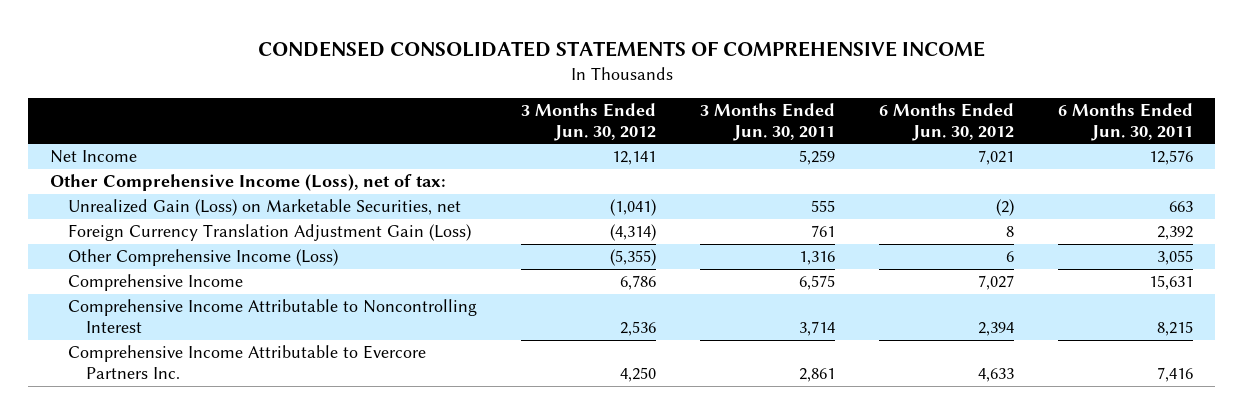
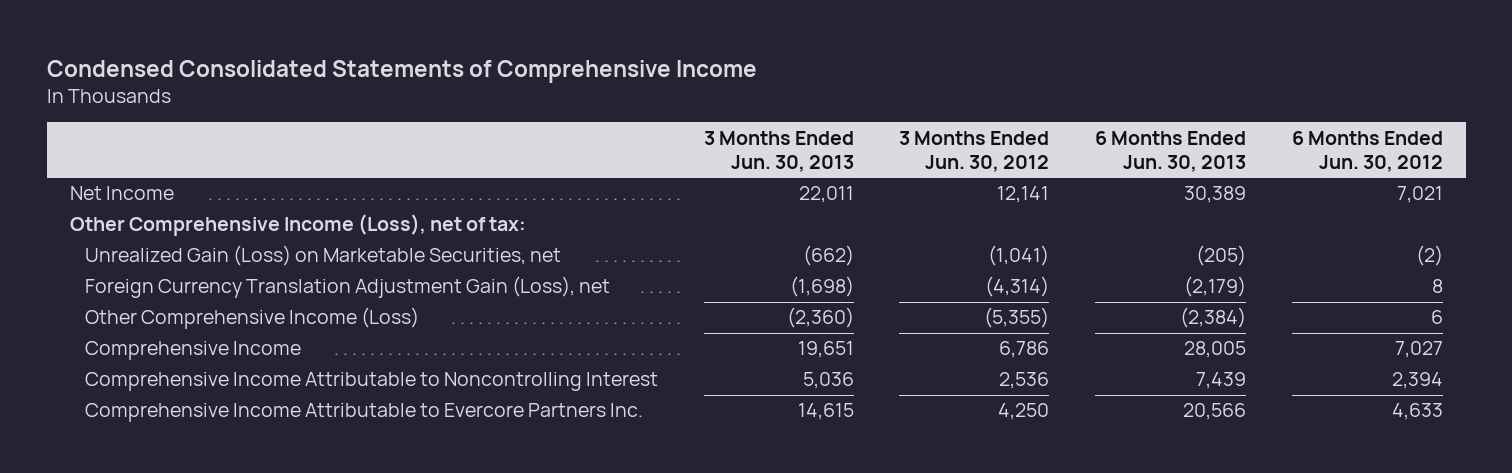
[257,40,985,57] CONDENSED CONSOLIDATED STATEMENTS OF COMPREHENSIVE INCOME -> [46,59,757,83] Condensed Consolidated Statements of Comprehensive Income
[700,103,836,141] 3 Months Ended Jun. 30, 2011 -> none
[1058,103,1194,141] 6 Months Ended Jun. 30, 2011 -> none
none -> [703,130,854,172] 3 Months Ended Jun. 30, 2013
none -> [1095,130,1247,172] 6 Months Ended Jun. 30, 2013
[67,224,471,242] Foreign Currency Translation Adjustment Gain (Loss) -> [85,276,611,299] Foreign Currency Translation Adjustment Gain (Loss), net

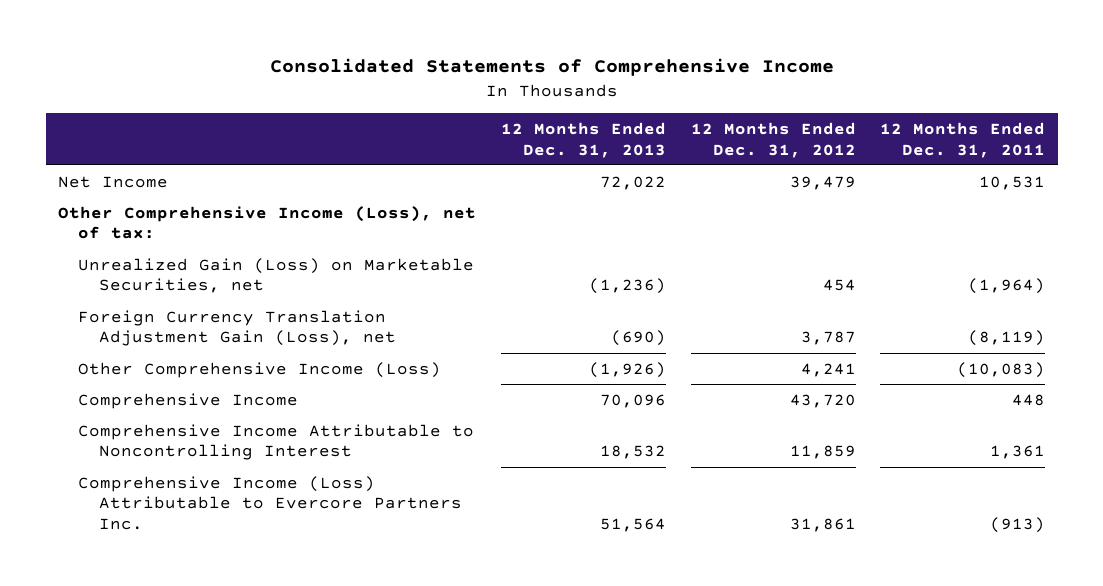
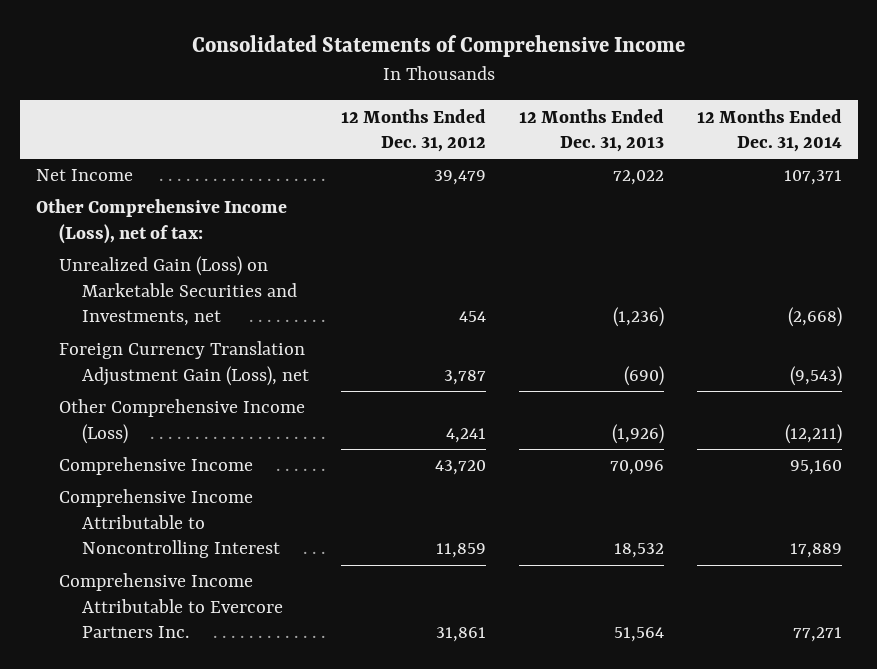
[880,121,1046,158] 12 Months Ended Dec. 31, 2011 -> none
none -> [696,108,842,153] 12 Months Ended Dec. 31, 2014
[78,257,475,294] Unrealized Gain (Loss) on Marketable Securities, net -> [58,256,297,327] Unrealized Gain (Loss) on Marketable Securities and Investments, net
[78,475,462,531] Comprehensive Income (Loss) Attributable to Evercore Partners Inc. -> [58,573,283,639] Comprehensive Income Attributable to Evercore Partners Inc.

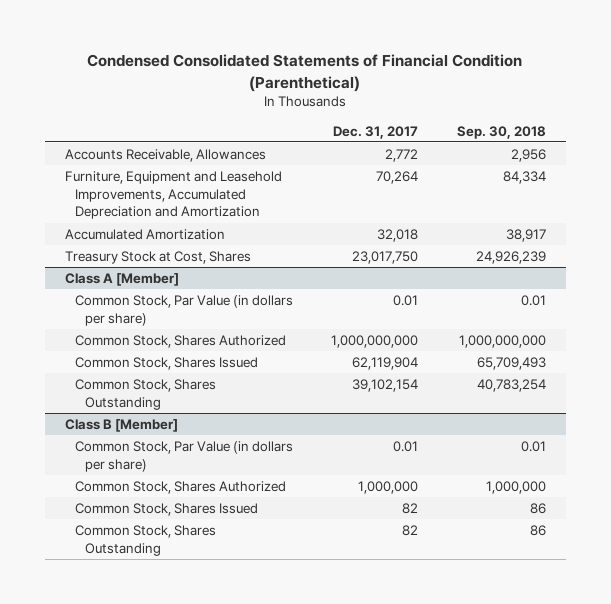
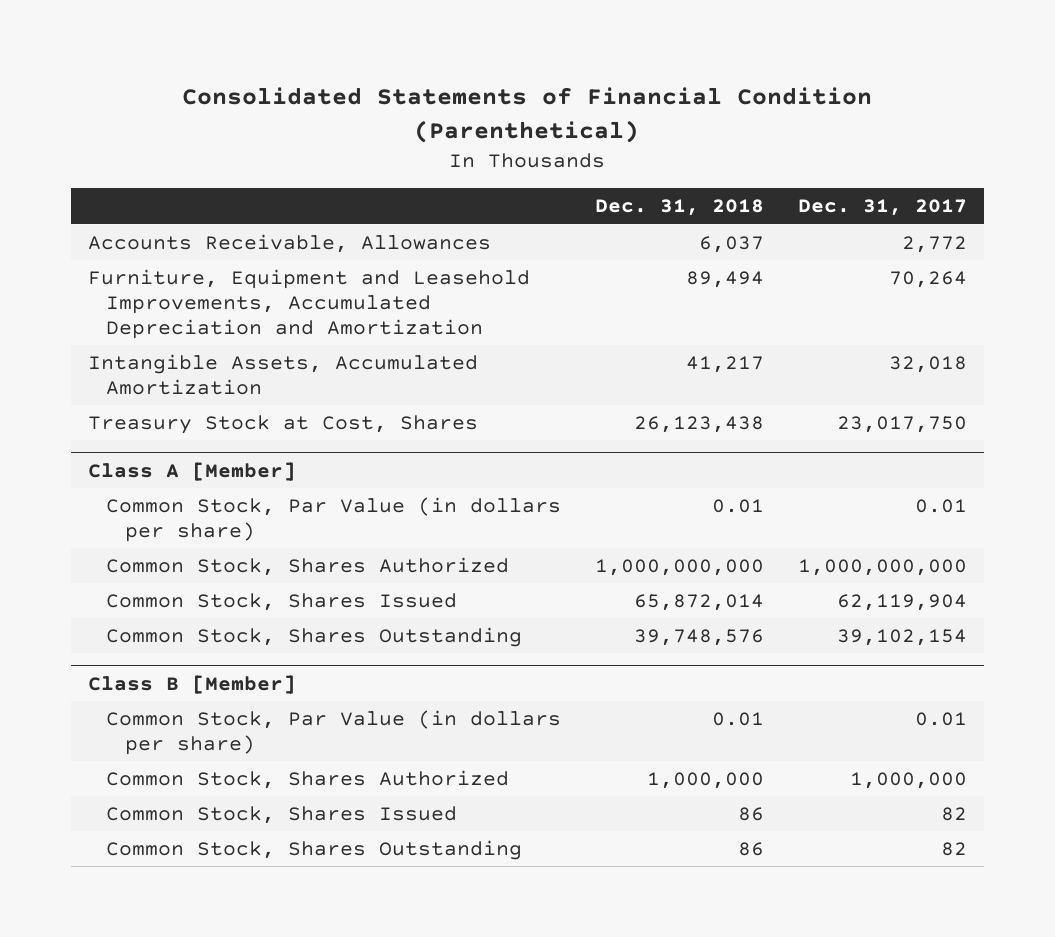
[87,54,523,92] Condensed Consolidated Statements of Financial Condition (Parenthetical) -> [182,87,873,143] Consolidated Statements of Financial Condition (Parenthetical)
[457,125,547,139] Sep. 30, 2018 -> none
none -> [594,199,764,217] Dec. 31, 2018
[64,229,225,241] Accumulated Amortization -> [87,354,478,395] Intangible Assets, Accumulated Amortization

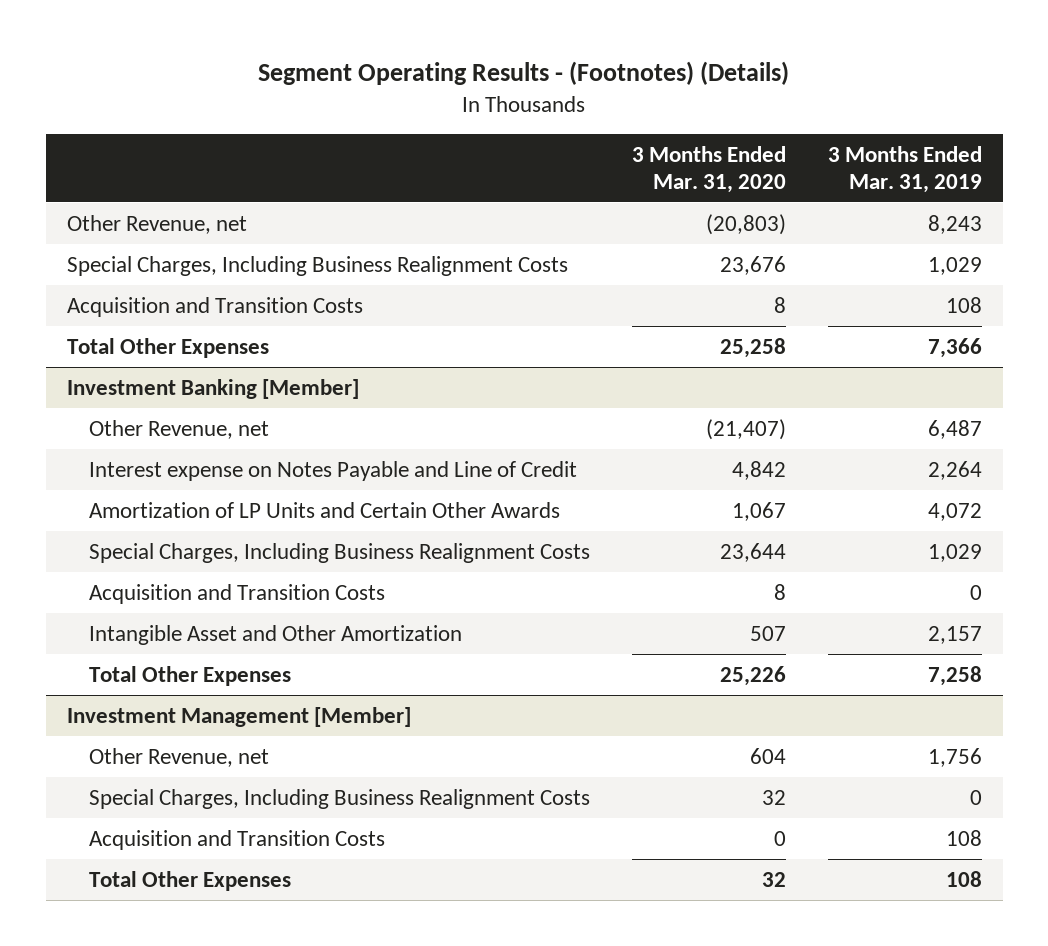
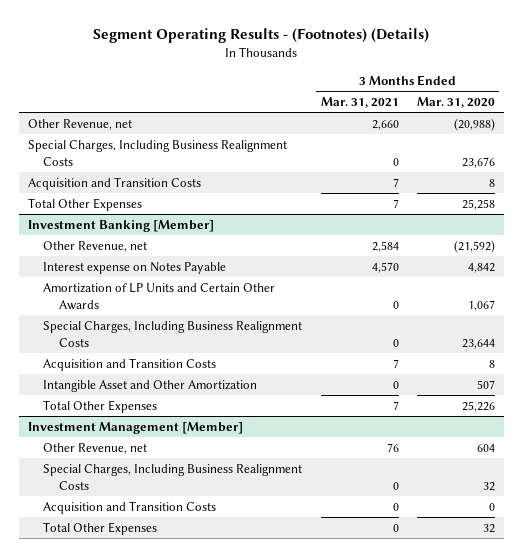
[827,146,982,193] 3 Months Ended Mar. 31, 2019 -> none
none -> [320,97,399,109] Mar. 31, 2021
[705,213,786,235] (20,803) -> [453,117,495,131] (20,988)
[705,418,786,440] (21,407) -> [453,239,495,253] (21,592)
[88,460,577,481] Interest expense on Notes Payable and Line of Credit -> [43,261,227,274] Interest expense on Notes Payable

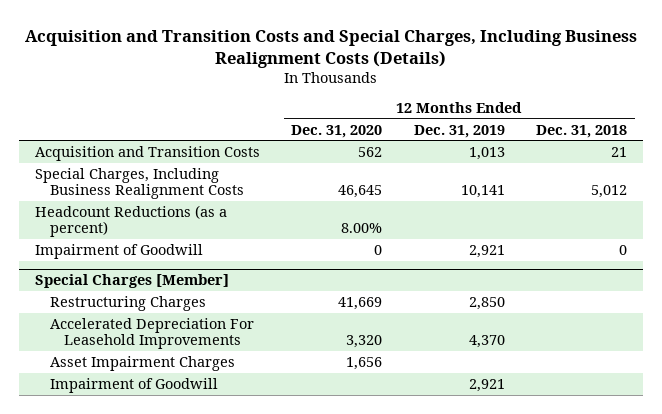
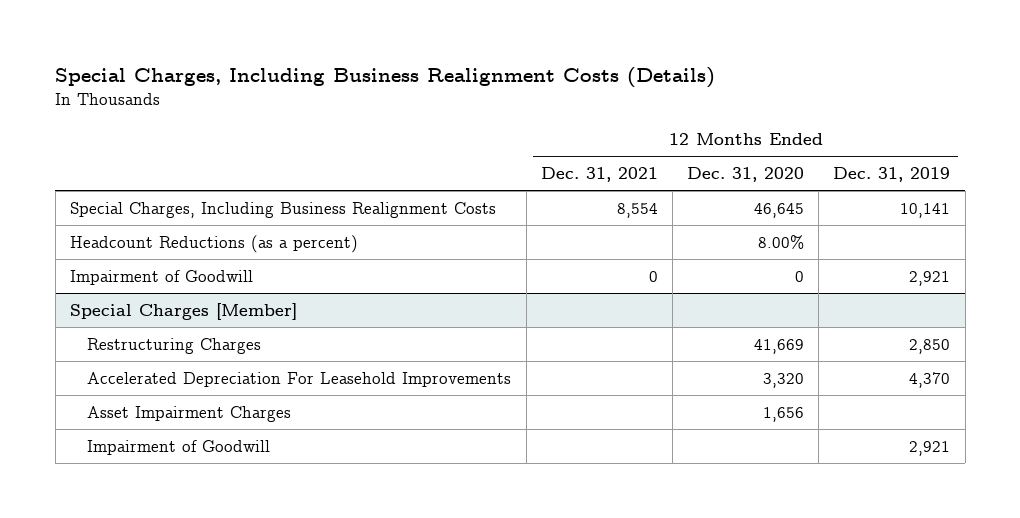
[25,29,638,68] Acquisition and Transition Costs and Special Charges, Including Business Realignment Costs (Details) -> [55,66,716,88] Special Charges, Including Business Realignment Costs (Details)
[536,124,628,138] Dec. 31, 2018 -> none
none -> [540,167,658,183] Dec. 31, 2021
[35,145,261,161] Acquisition and Transition Costs -> none

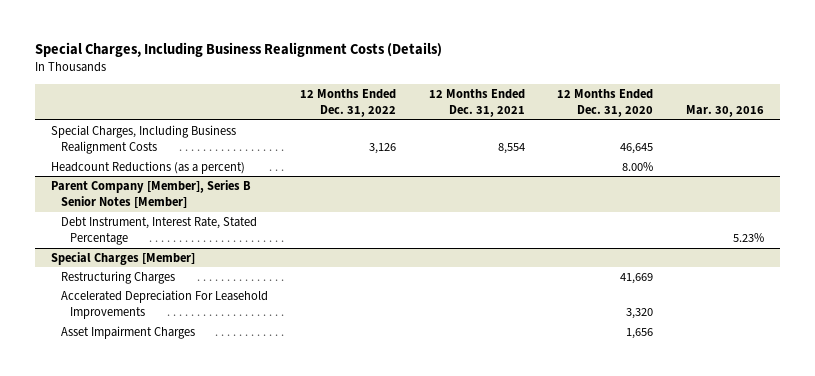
[833,167,951,183] Dec. 31, 2019 -> none
none -> [300,88,397,118] 12 Months Ended Dec. 31, 2022
none -> [685,105,764,118] Mar. 30, 2016
[69,270,253,286] Impairment of Goodwill -> none
none -> [51,179,252,209] Parent Company [Member], Series B Senior Notes [Member]
none -> [60,216,257,246] Debt Instrument, Interest Rate, Stated Percentage
[87,440,271,456] Impairment of Goodwill -> none

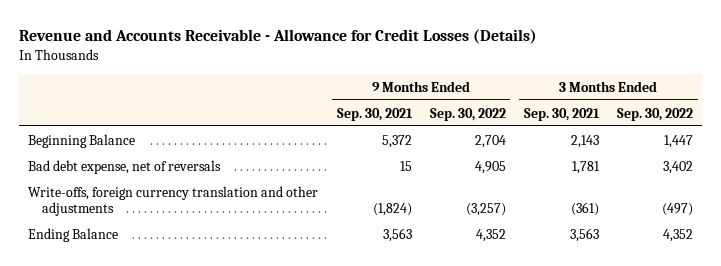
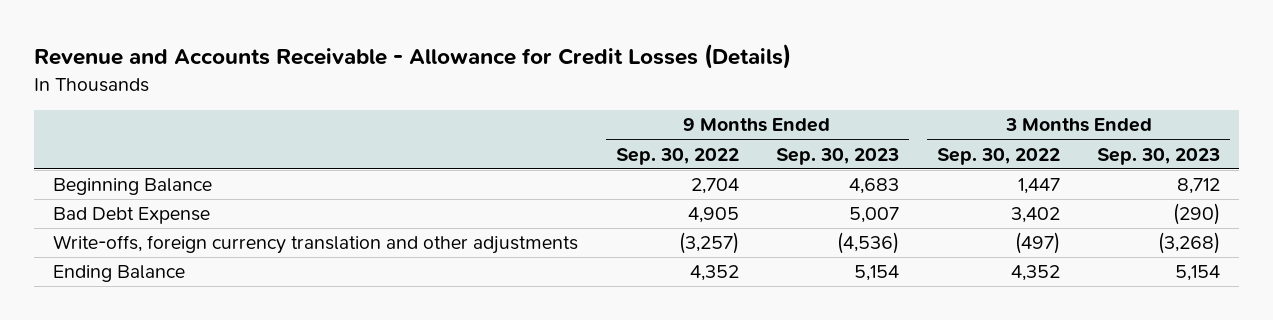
[336,107,413,121] Sep. 30, 2021 -> none
[523,107,600,121] Sep. 30, 2021 -> none
none -> [776,147,900,165] Sep. 30, 2023
none -> [1097,147,1221,165] Sep. 30, 2023
[28,159,222,174] Bad debt expense, net of reversals -> [52,207,210,225] Bad Debt Expense

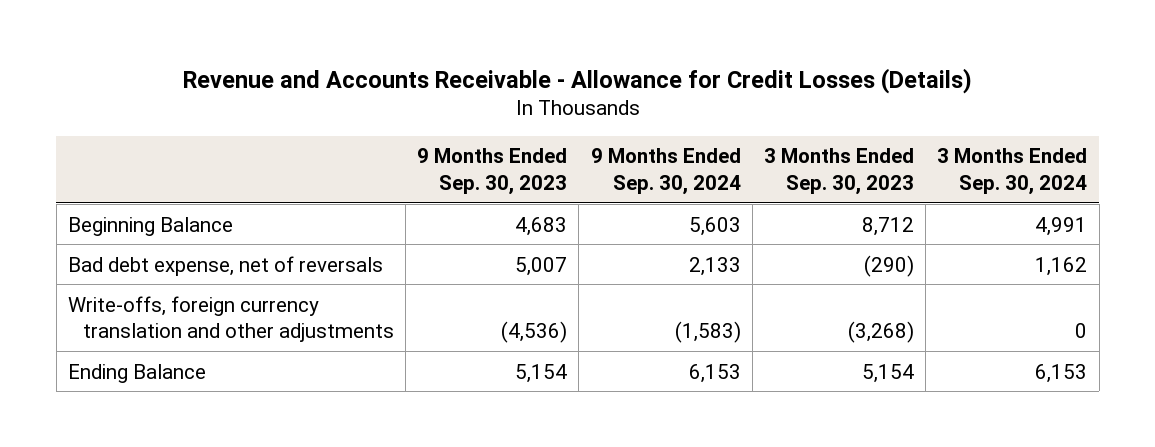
[615,147,739,165] Sep. 30, 2022 -> none
[936,147,1060,165] Sep. 30, 2022 -> none
none -> [590,148,741,195] 9 Months Ended Sep. 30, 2024
none -> [937,148,1088,195] 3 Months Ended Sep. 30, 2024
[52,207,210,225] Bad Debt Expense -> [67,255,383,276] Bad debt expense, net of reversals

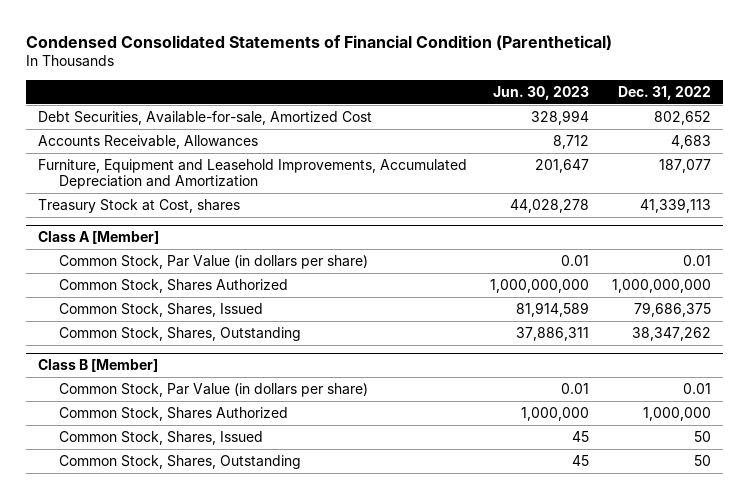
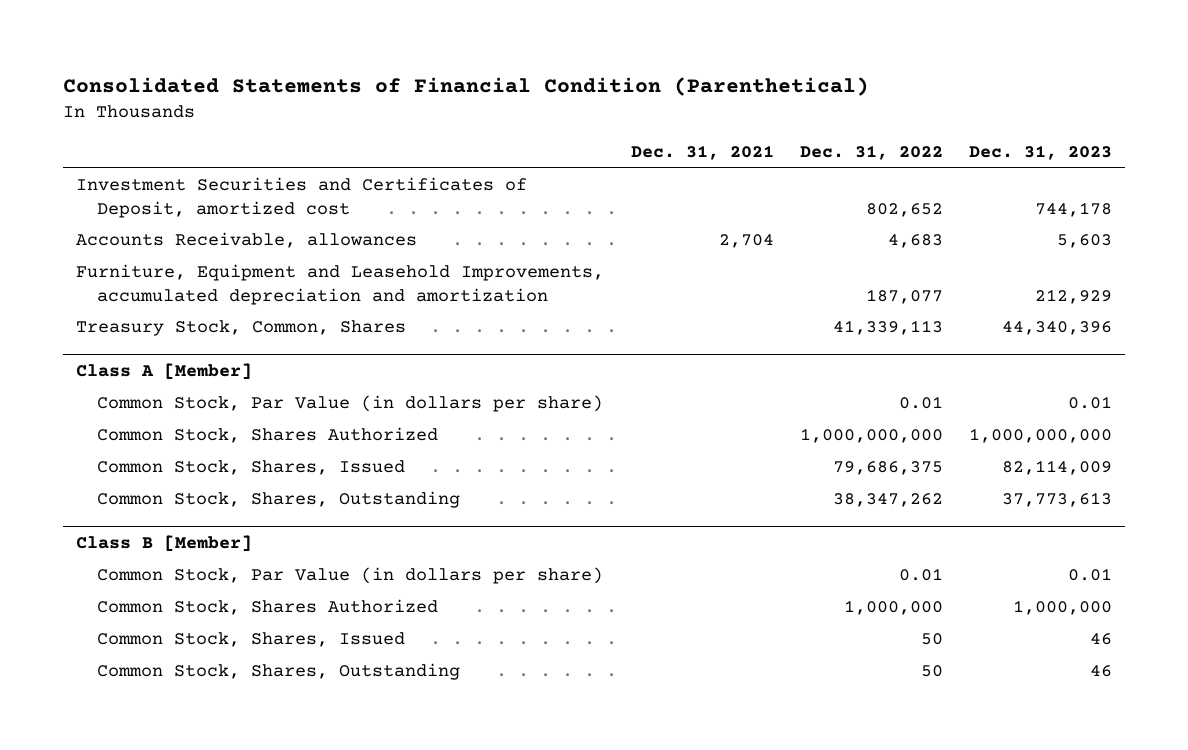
[26,34,613,50] Condensed Consolidated Statements of Financial Condition (Parenthetical) -> [63,77,870,97] Consolidated Statements of Financial Condition (Parenthetical)
[493,85,590,100] Jun. 30, 2023 -> none
none -> [630,145,774,161] Dec. 31, 2021
none -> [968,145,1112,161] Dec. 31, 2023
[37,110,372,125] Debt Securities, Available-for-sale, Amortized Cost -> [76,177,528,218] Investment Securities and Certificates of Deposit, amortized cost
[37,134,258,149] Accounts Receivable, Allowances -> [76,232,418,249] Accounts Receivable, allowances
[37,158,467,190] Furniture, Equipment and Leasehold Improvements, Accumulated Depreciation and Amortization -> [76,264,605,305] Furniture, Equipment and Leasehold Improvements, accumulated depreciation and amortization
[37,198,240,213] Treasury Stock at Cost, shares -> [76,320,407,337] Treasury Stock, Common, Shares

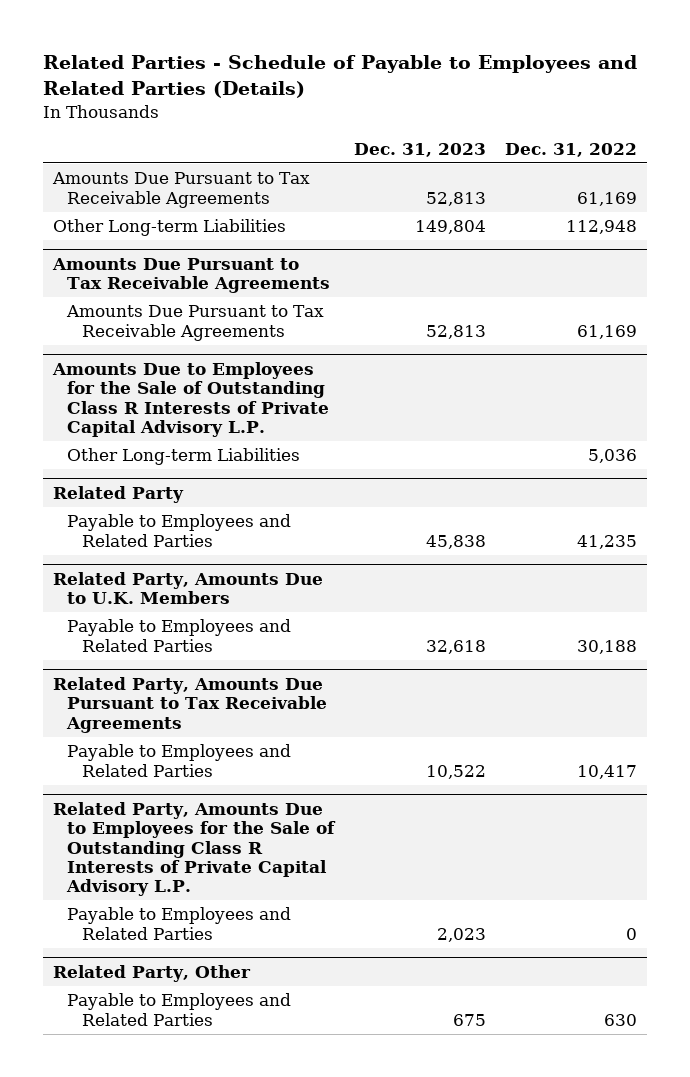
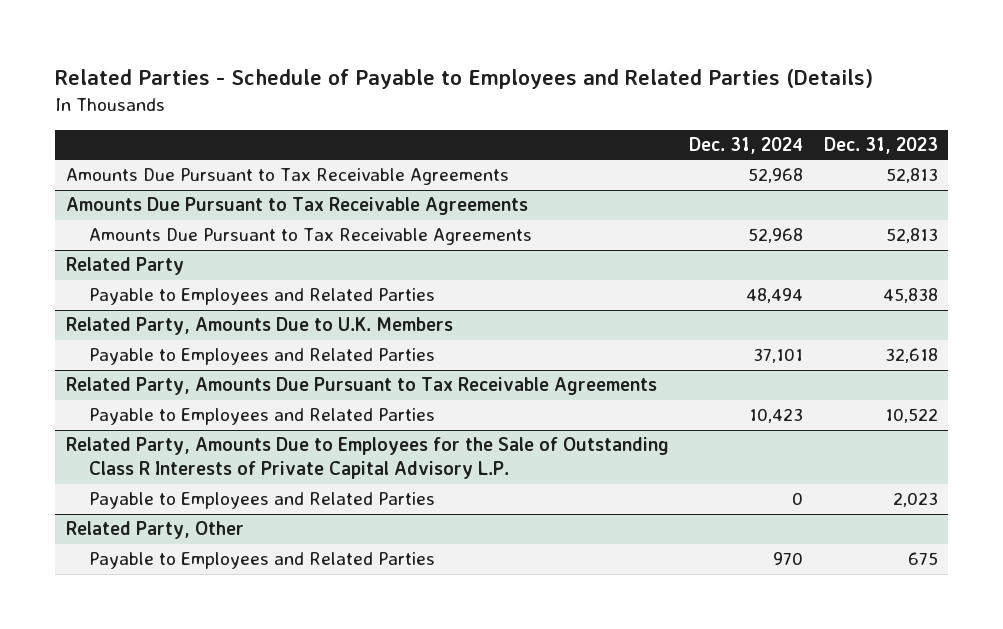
[505,142,638,157] Dec. 31, 2022 -> none
none -> [689,137,804,155] Dec. 31, 2024
[52,219,286,237] Other Long-term Liabilities -> none
[51,361,330,437] Amounts Due to Employees for the Sale of Outstanding Class R Interests of Private Capital Advisory L.P. -> none
[67,448,301,466] Other Long-term Liabilities -> none

